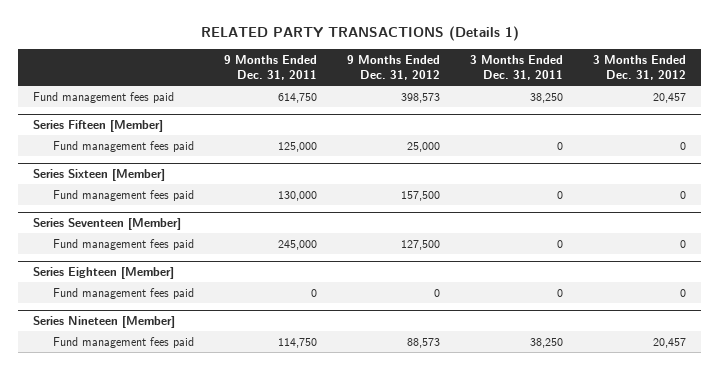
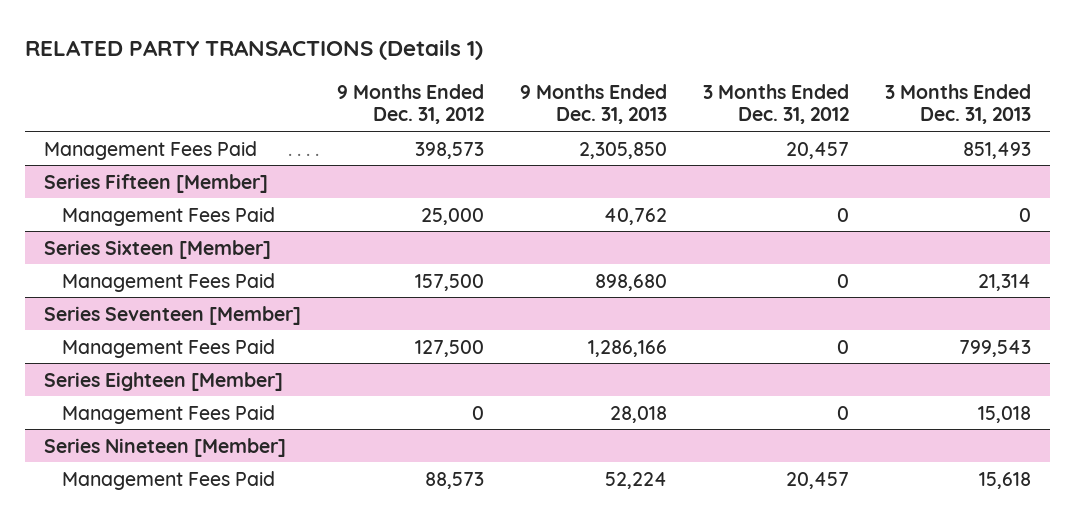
[223,55,317,81] 9 Months Ended Dec. 31, 2011 -> none
[469,55,563,81] 3 Months Ended Dec. 31, 2011 -> none
none -> [520,83,668,125] 9 Months Ended Dec. 31, 2013
none -> [885,83,1032,125] 3 Months Ended Dec. 31, 2013
[33,91,175,103] Fund management fees paid -> [43,140,257,160] Management Fees Paid
[52,140,194,152] Fund management fees paid -> [62,206,276,226] Management Fees Paid
[52,189,194,201] Fund management fees paid -> [62,272,276,292] Management Fees Paid
[52,238,194,250] Fund management fees paid -> [62,338,276,358] Management Fees Paid
[52,287,194,299] Fund management fees paid -> [62,404,276,424] Management Fees Paid
[52,336,194,348] Fund management fees paid -> [62,470,276,490] Management Fees Paid

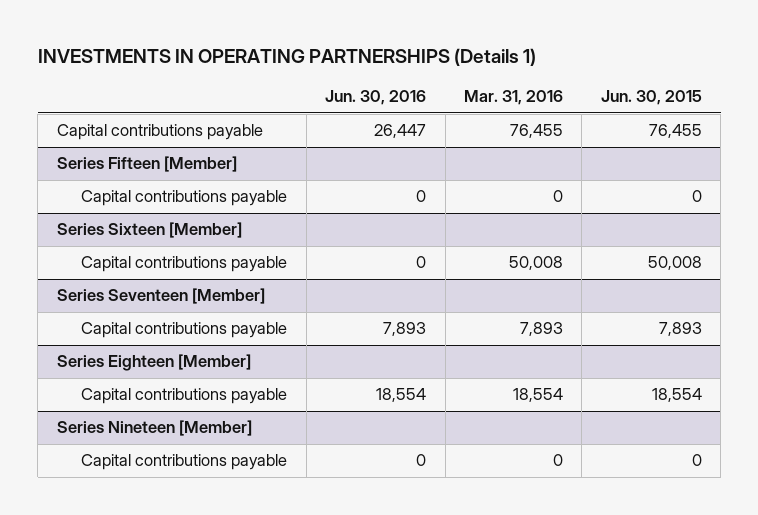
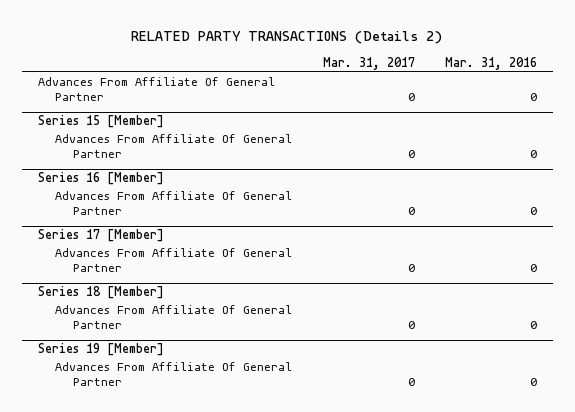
[37,48,536,67] INVESTMENTS IN OPERATING PARTNERSHIPS (Details 1) -> [131,31,443,45] RELATED PARTY TRANSACTIONS (Details 2)
[325,90,427,106] Jun. 30, 2016 -> none
[600,90,702,106] Jun. 30, 2015 -> none
none -> [322,57,415,71] Mar. 31, 2017
[56,124,263,141] Capital contributions payable -> none
[81,190,288,207] Capital contributions payable -> none
[81,256,288,273] Capital contributions payable -> none
[81,322,288,339] Capital contributions payable -> none
[81,388,288,405] Capital contributions payable -> none
[81,454,288,471] Capital contributions payable -> none
none -> [37,77,275,101] Advances From Affiliate Of General Partner
[56,156,237,173] Series Fifteen [Member] -> [37,115,164,129] Series 15 [Member]
none -> [55,134,293,158] Advances From Affiliate Of General Partner
[56,222,242,239] Series Sixteen [Member] -> [37,172,164,186] Series 16 [Member]
none -> [55,191,293,215] Advances From Affiliate Of General Partner
[56,288,265,305] Series Seventeen [Member] -> [37,229,164,243] Series 17 [Member]
none -> [55,248,293,272] Advances From Affiliate Of General Partner
[56,354,251,372] Series Eighteen [Member] -> [37,286,164,300] Series 18 [Member]
none -> [55,305,293,329] Advances From Affiliate Of General Partner
[56,420,252,437] Series Nineteen [Member] -> [37,343,164,357] Series 19 [Member]
none -> [55,362,293,386] Advances From Affiliate Of General Partner

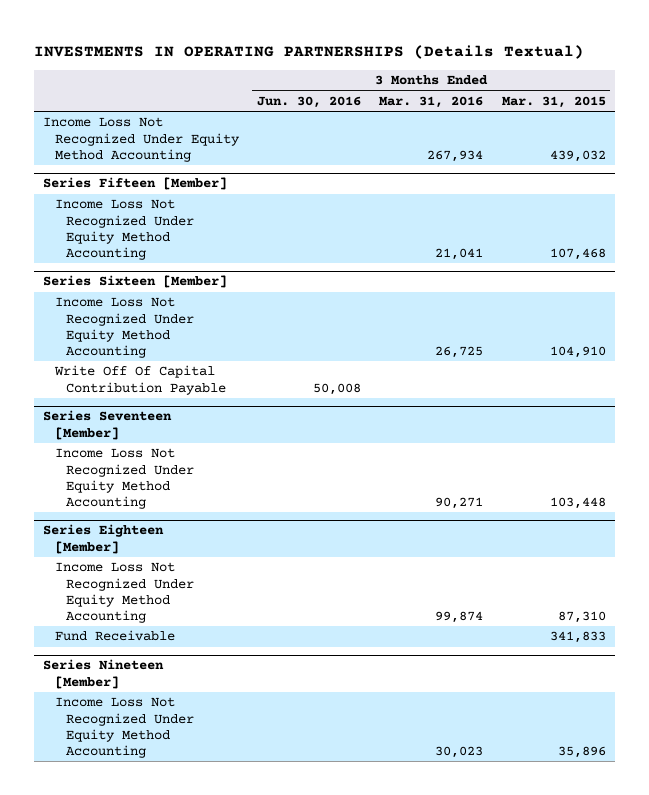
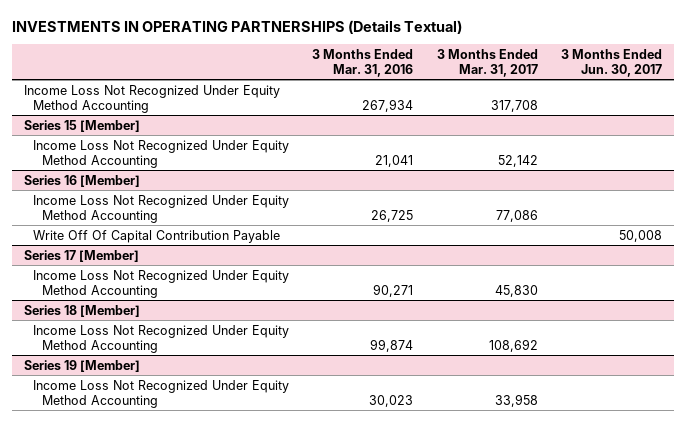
[256,95,361,108] Jun. 30, 2016 -> none
[501,95,606,108] Mar. 31, 2015 -> none
none -> [436,48,538,77] 3 Months Ended Mar. 31, 2017
none -> [561,48,663,77] 3 Months Ended Jun. 30, 2017
[43,177,228,191] Series Fifteen [Member] -> [23,119,140,132] Series 15 [Member]
[43,275,228,289] Series Sixteen [Member] -> [23,174,140,187] Series 16 [Member]
[43,410,173,440] Series Seventeen [Member] -> [23,249,139,262] Series 17 [Member]
[43,524,165,554] Series Eighteen [Member] -> [23,304,140,317] Series 18 [Member]
[54,630,175,642] Fund Receivable -> none
[43,659,165,689] Series Nineteen [Member] -> [23,359,140,372] Series 19 [Member]

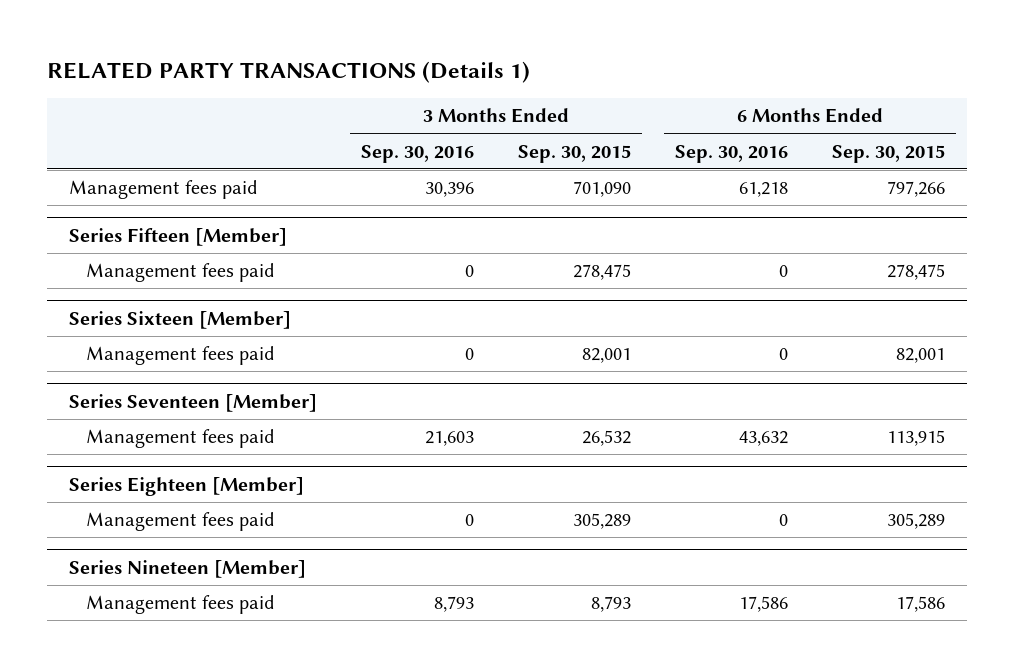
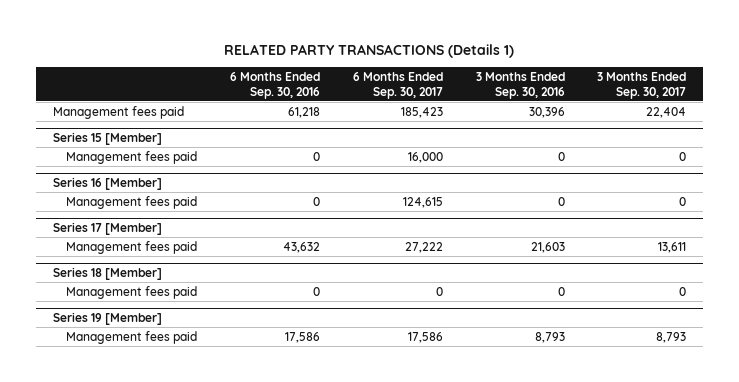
[518,144,632,163] Sep. 30, 2015 -> none
[832,144,946,163] Sep. 30, 2015 -> none
none -> [352,71,443,99] 6 Months Ended Sep. 30, 2017
none -> [597,71,687,99] 3 Months Ended Sep. 30, 2017
[68,227,287,246] Series Fifteen [Member] -> [52,132,162,146] Series 15 [Member]
[68,310,291,329] Series Sixteen [Member] -> [52,177,162,191] Series 16 [Member]
[68,393,317,412] Series Seventeen [Member] -> [52,222,162,236] Series 17 [Member]
[68,476,304,496] Series Eighteen [Member] -> [52,267,162,281] Series 18 [Member]
[68,559,306,578] Series Nineteen [Member] -> [52,312,162,326] Series 19 [Member]

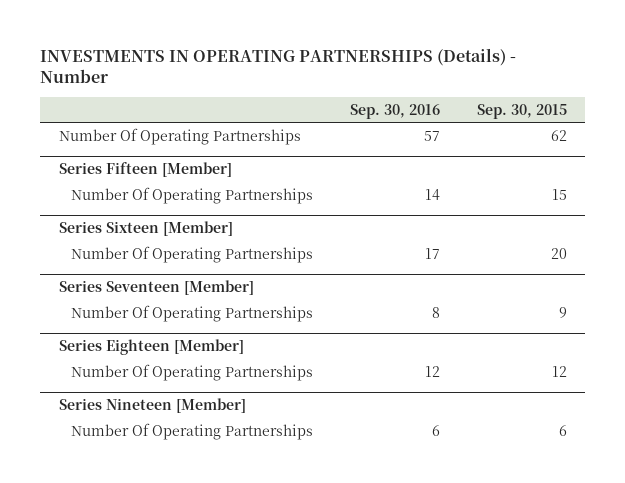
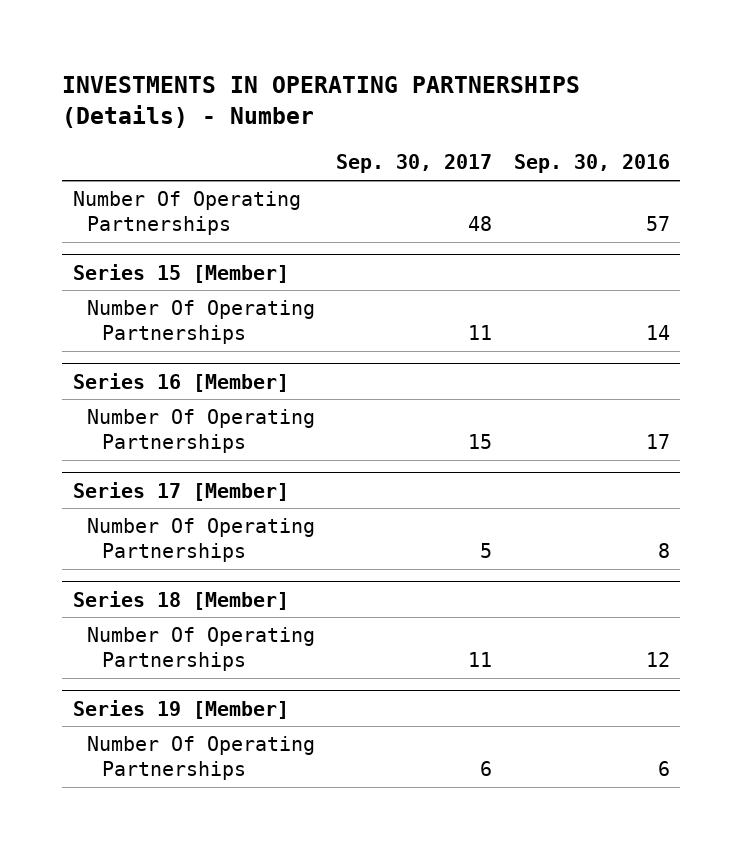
[476,103,567,119] Sep. 30, 2015 -> none
none -> [336,154,493,174] Sep. 30, 2017
[58,162,232,178] Series Fifteen [Member] -> [72,263,289,283] Series 15 [Member]
[58,221,233,237] Series Sixteen [Member] -> [72,372,289,392] Series 16 [Member]
[58,280,254,296] Series Seventeen [Member] -> [72,481,289,501] Series 17 [Member]
[58,339,244,356] Series Eighteen [Member] -> [72,590,289,610] Series 18 [Member]
[58,398,246,414] Series Nineteen [Member] -> [72,699,289,719] Series 19 [Member]

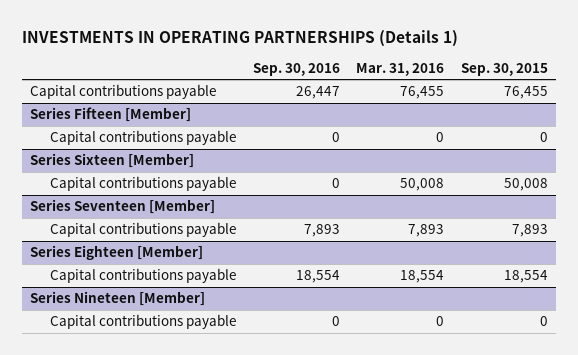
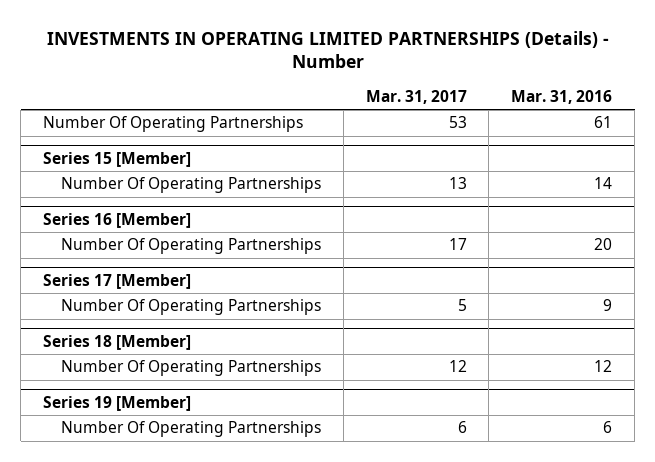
[22,30,459,48] INVESTMENTS IN OPERATING PARTNERSHIPS (Details 1) -> [46,30,609,69] INVESTMENTS IN OPERATING LIMITED PARTNERSHIPS (Details) - Number
[252,62,340,76] Sep. 30, 2016 -> none
[460,62,548,76] Sep. 30, 2015 -> none
none -> [365,89,467,104] Mar. 31, 2017
[30,84,217,100] Capital contributions payable -> none
[50,130,237,146] Capital contributions payable -> none
[50,176,237,192] Capital contributions payable -> none
[50,222,237,238] Capital contributions payable -> none
[50,268,237,284] Capital contributions payable -> none
[50,314,237,330] Capital contributions payable -> none
none -> [43,116,304,133] Number Of Operating Partnerships
[30,107,192,123] Series Fifteen [Member] -> [43,152,192,168] Series 15 [Member]
none -> [60,177,321,194] Number Of Operating Partnerships
[30,153,195,169] Series Sixteen [Member] -> [43,213,192,229] Series 16 [Member]
none -> [60,238,321,255] Number Of Operating Partnerships
[30,199,216,215] Series Seventeen [Member] -> [43,274,192,290] Series 17 [Member]
none -> [60,299,321,316] Number Of Operating Partnerships
[30,245,204,261] Series Eighteen [Member] -> [43,335,192,351] Series 18 [Member]
none -> [60,360,321,377] Number Of Operating Partnerships
[30,291,206,307] Series Nineteen [Member] -> [43,396,192,412] Series 19 [Member]
none -> [60,421,321,438] Number Of Operating Partnerships

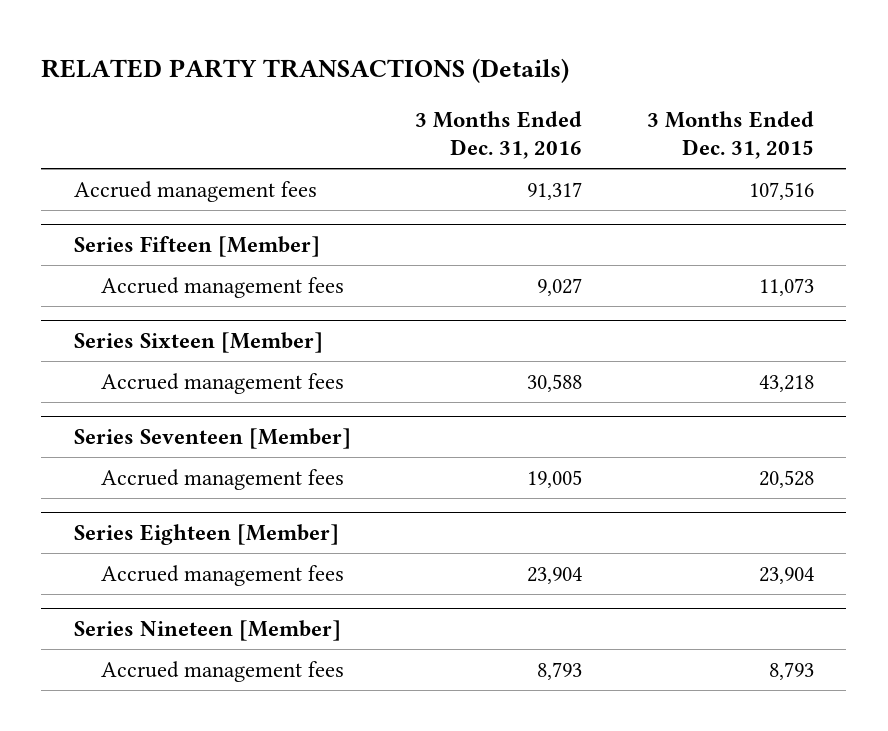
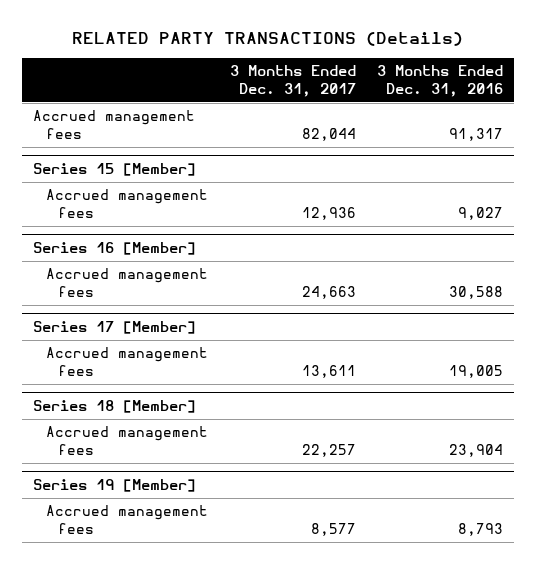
[646,111,814,160] 3 Months Ended Dec. 31, 2015 -> none
none -> [229,65,356,97] 3 Months Ended Dec. 31, 2017
[73,235,320,257] Series Fifteen [Member] -> [33,163,197,177] Series 15 [Member]
[73,331,323,353] Series Sixteen [Member] -> [33,242,197,256] Series 16 [Member]
[73,427,351,449] Series Seventeen [Member] -> [33,321,197,335] Series 17 [Member]
[73,523,339,545] Series Eighteen [Member] -> [33,400,197,414] Series 18 [Member]
[73,619,341,641] Series Nineteen [Member] -> [33,479,197,493] Series 19 [Member]

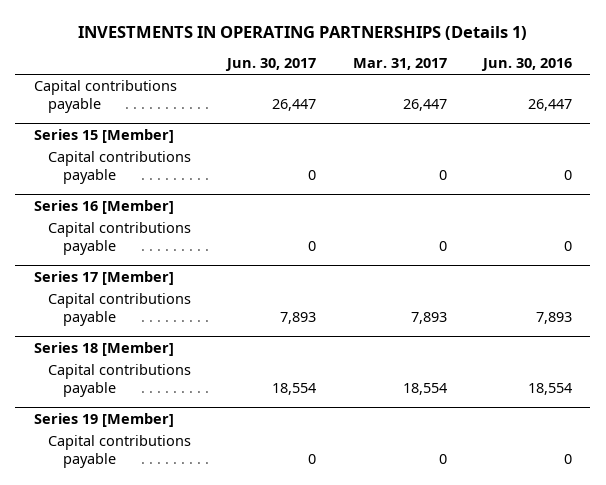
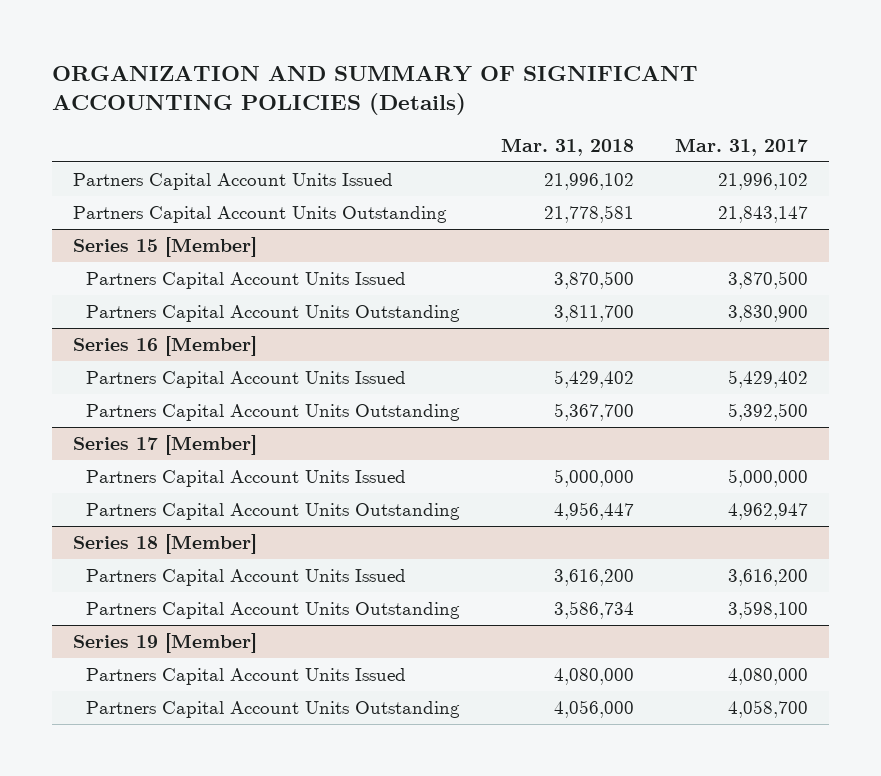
[77,25,527,40] INVESTMENTS IN OPERATING PARTNERSHIPS (Details 1) -> [52,66,699,116] ORGANIZATION AND SUMMARY OF SIGNIFICANT ACCOUNTING POLICIES (Details)
[225,58,317,72] Jun. 30, 2017 -> none
[480,58,572,72] Jun. 30, 2016 -> none
none -> [501,137,635,156] Mar. 31, 2018
[33,80,177,114] Capital contributions payable -> none
none -> [72,173,393,191] Partners Capital Account Units Issued
none -> [72,206,447,224] Partners Capital Account Units Outstanding
[48,151,192,185] Capital contributions payable -> none
none -> [86,272,407,290] Partners Capital Account Units Issued
none -> [86,305,461,323] Partners Capital Account Units Outstanding
[48,222,192,256] Capital contributions payable -> none
none -> [86,371,407,389] Partners Capital Account Units Issued
none -> [86,404,461,422] Partners Capital Account Units Outstanding
[48,293,192,327] Capital contributions payable -> none
none -> [86,470,407,488] Partners Capital Account Units Issued
none -> [86,503,461,521] Partners Capital Account Units Outstanding
[48,364,192,398] Capital contributions payable -> none
none -> [86,569,407,587] Partners Capital Account Units Issued
none -> [86,602,461,620] Partners Capital Account Units Outstanding
[48,435,192,469] Capital contributions payable -> none
none -> [86,668,407,686] Partners Capital Account Units Issued
none -> [86,701,461,719] Partners Capital Account Units Outstanding

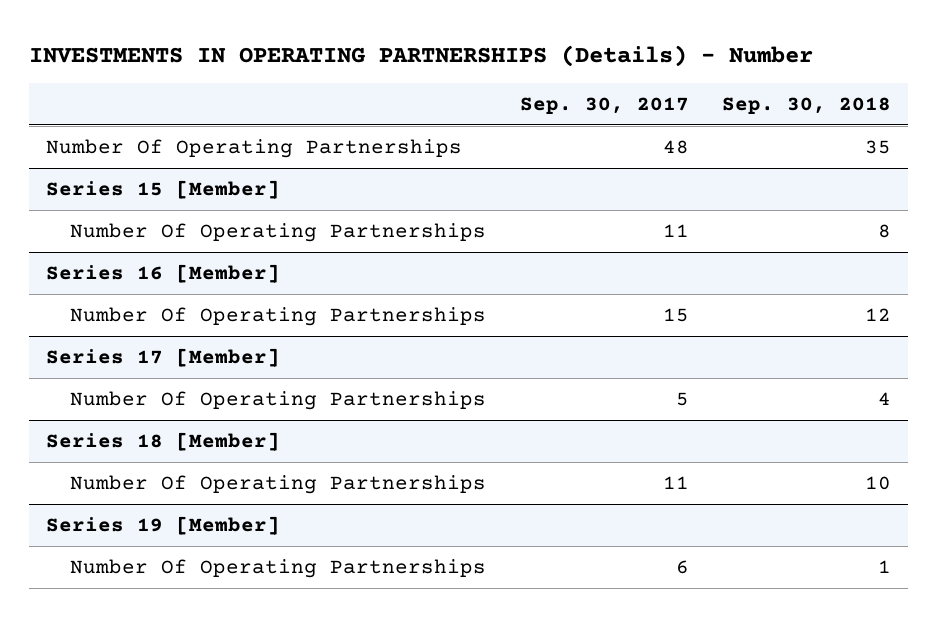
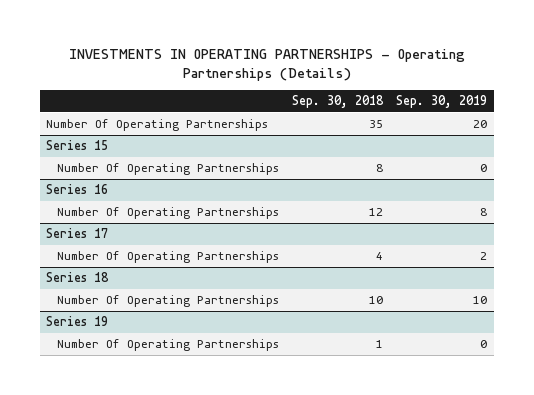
[29,44,814,67] INVESTMENTS IN OPERATING PARTNERSHIPS (Details) - Number -> [68,48,465,81] INVESTMENTS IN OPERATING PARTNERSHIPS - Operating Partnerships (Details)
[519,96,689,114] Sep. 30, 2017 -> none
none -> [396,95,488,109] Sep. 30, 2019
[45,180,280,200] Series 15 [Member] -> [46,140,109,151] Series 15
[45,264,280,284] Series 16 [Member] -> [46,184,109,195] Series 16
[45,348,280,368] Series 17 [Member] -> [46,228,109,239] Series 17
[45,432,280,452] Series 18 [Member] -> [46,272,110,283] Series 18
[45,516,280,536] Series 19 [Member] -> [46,316,109,327] Series 19

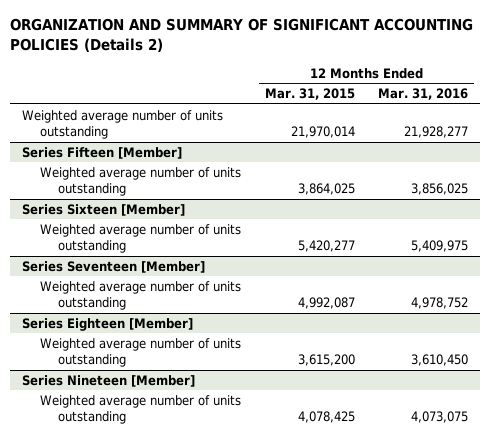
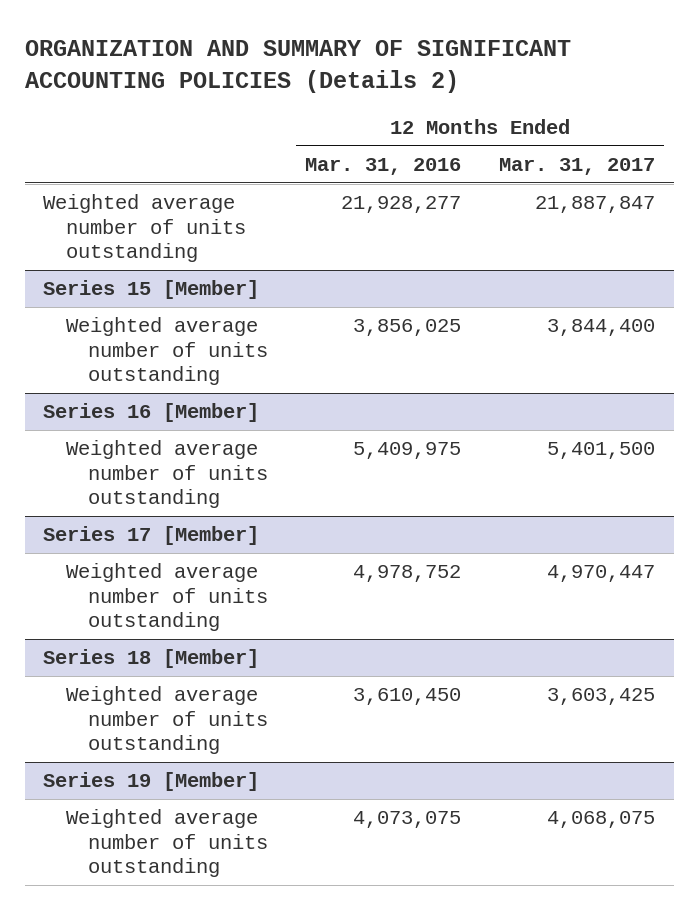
[264,88,355,101] Mar. 31, 2015 -> none
none -> [498,157,655,175] Mar. 31, 2017
[22,146,183,159] Series Fifteen [Member] -> [43,280,260,300] Series 15 [Member]
[22,203,186,216] Series Sixteen [Member] -> [43,403,260,423] Series 16 [Member]
[22,260,206,273] Series Seventeen [Member] -> [43,526,260,546] Series 17 [Member]
[22,317,194,331] Series Eighteen [Member] -> [43,649,260,669] Series 18 [Member]
[22,374,196,387] Series Nineteen [Member] -> [43,772,260,792] Series 19 [Member]

